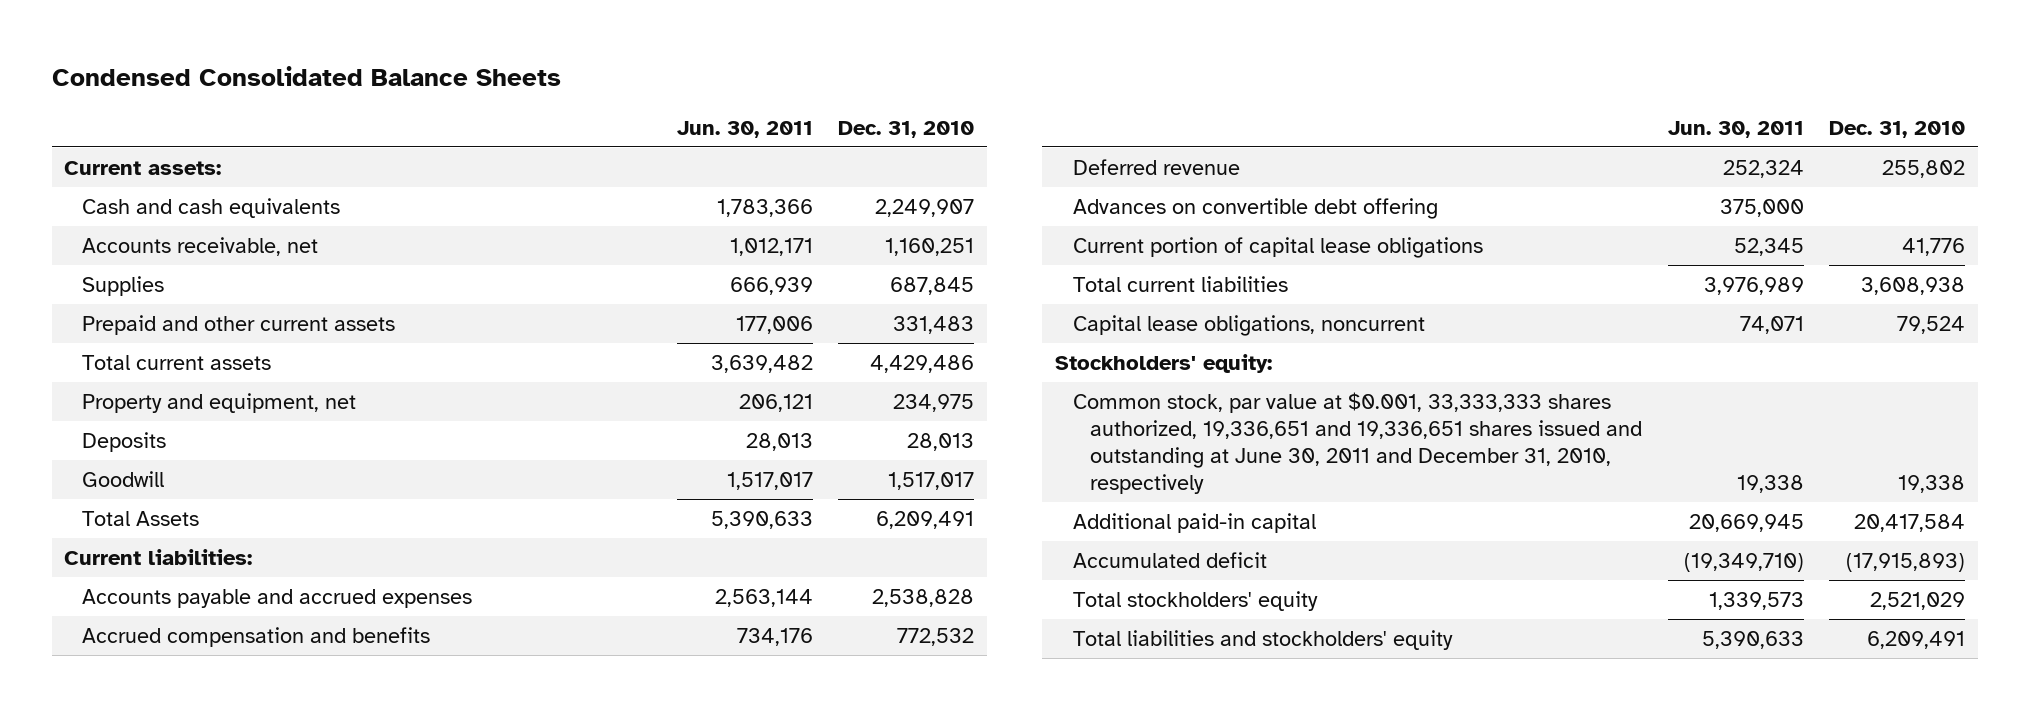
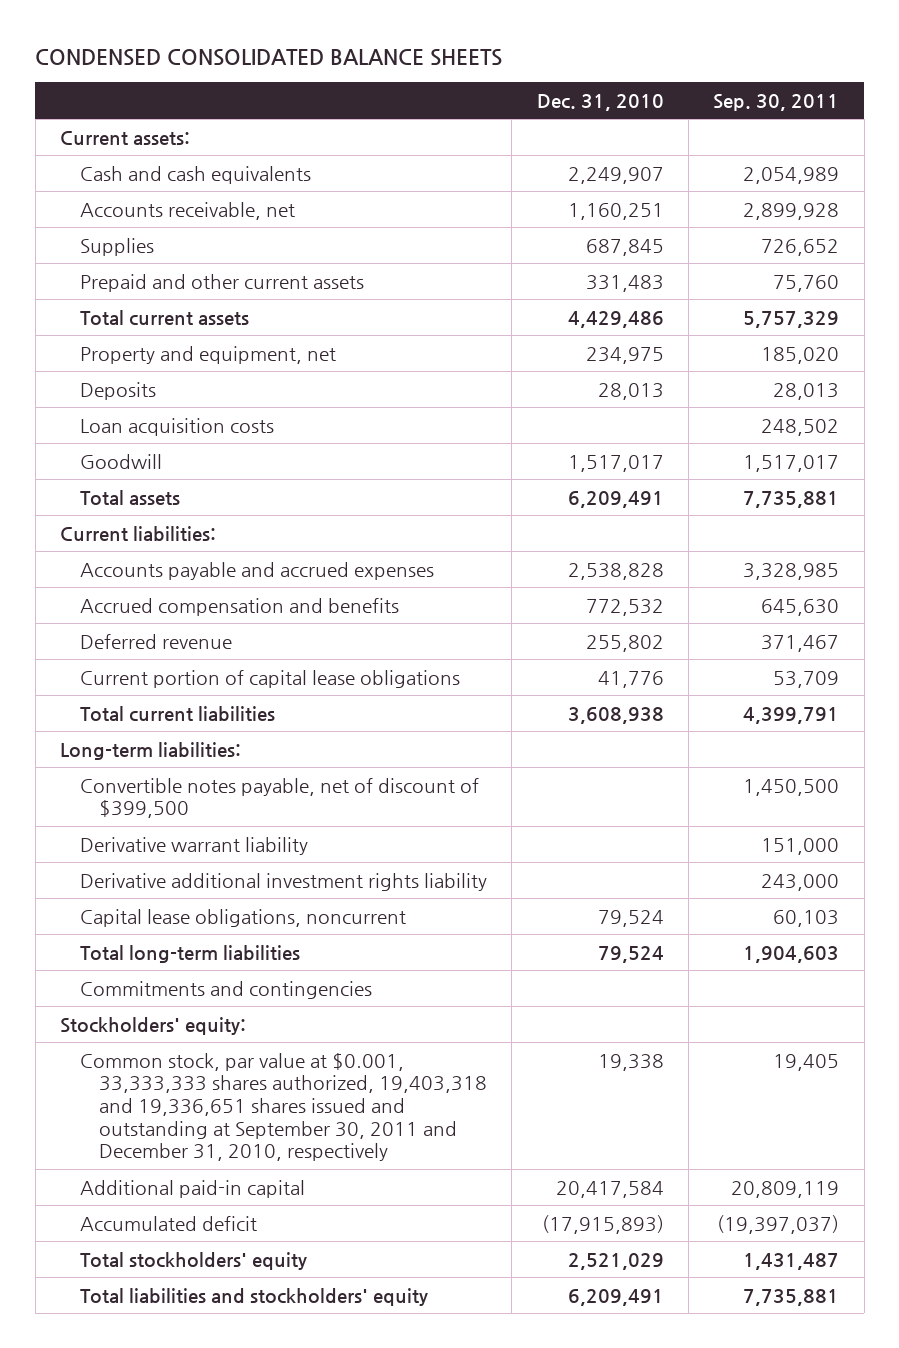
[51,65,561,86] Condensed Consolidated Balance Sheets -> [35,48,503,66] CONDENSED CONSOLIDATED BALANCE SHEETS
[677,120,814,138] Jun. 30, 2011 -> none
none -> [713,93,840,111] Sep. 30, 2011
none -> [79,417,274,436] Loan acquisition costs
[81,510,199,526] Total Assets -> [79,489,180,505] Total assets
[1072,197,1438,219] Advances on convertible debt offering -> none
none -> [60,741,242,760] Long-term liabilities:
none -> [79,777,479,819] Convertible notes payable, net of discount of $399,500
none -> [79,836,308,855] Derivative warrant liability
none -> [79,872,487,891] Derivative additional investment rights liability
none -> [79,944,300,963] Total long-term liabilities
none -> [79,980,372,999] Commitments and contingencies
[1072,391,1643,495] Common stock, par value at $0.001, 33,333,333 shares authorized, 19,336,651 and 19,336,651 shares issued and outstanding at June 30, 2011 and December 31, 2010, respectively -> [79,1052,487,1162] Common stock, par value at $0.001, 33,333,333 shares authorized, 19,403,318 and 19,336,651 shares issued and outstanding at September 30, 2011 and December 31, 2010, respectively

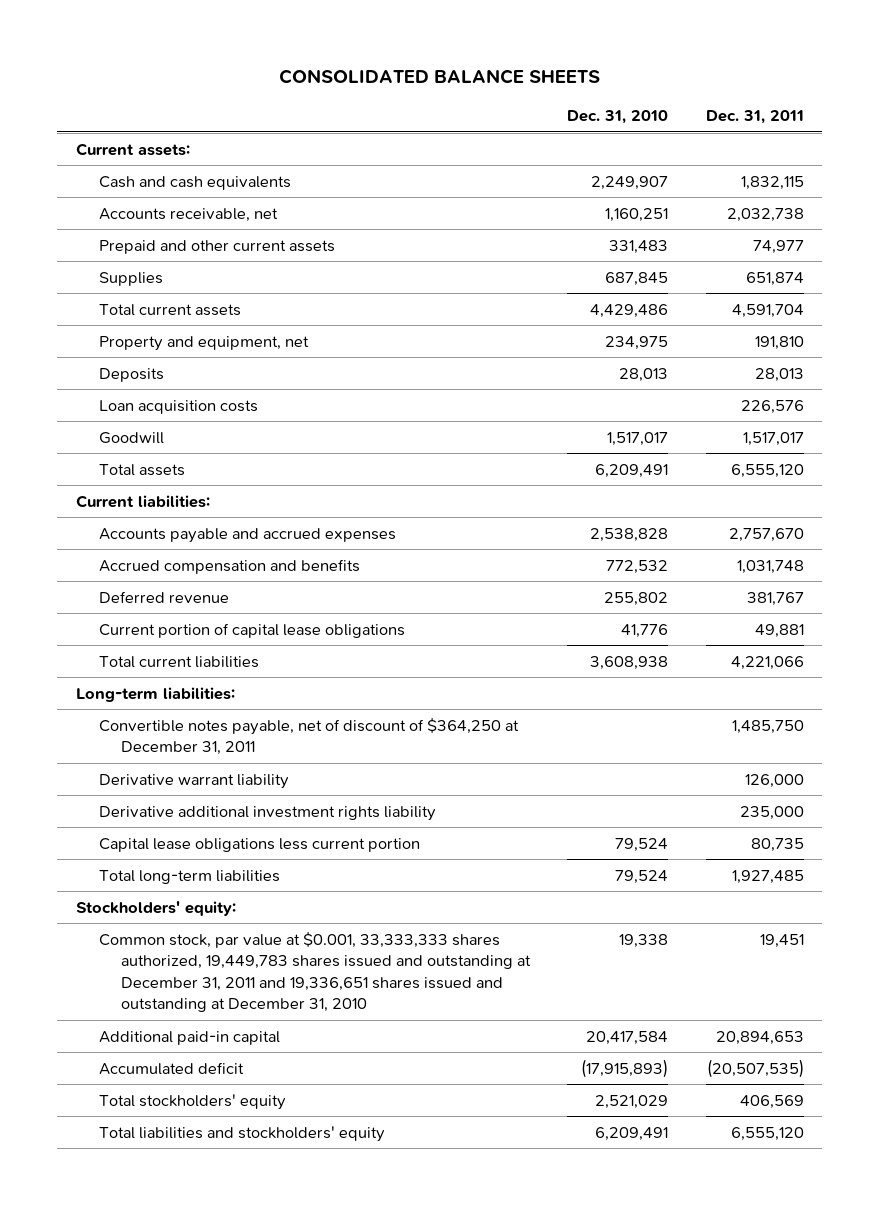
[35,48,503,66] CONDENSED CONSOLIDATED BALANCE SHEETS -> [278,69,600,85] CONSOLIDATED BALANCE SHEETS
[713,93,840,111] Sep. 30, 2011 -> none
none -> [705,110,804,125] Dec. 31, 2011
[79,237,154,256] Supplies -> [98,271,163,286] Supplies
[79,777,479,819] Convertible notes payable, net of discount of $399,500 -> [98,717,519,756] Convertible notes payable, net of discount of $364,250 at December 31, 2011
[79,908,406,927] Capital lease obligations, noncurrent -> [98,837,420,852] Capital lease obligations less current portion
[79,980,372,999] Commitments and contingencies -> none
[79,1052,487,1162] Common stock, par value at $0.001, 33,333,333 shares authorized, 19,403,318 and 19,336,651 shares issued and outstanding at September 30, 2011 and December 31, 2010, respectively -> [98,931,532,1013] Common stock, par value at $0.001, 33,333,333 shares authorized, 19,449,783 shares issued and outstanding at December 31, 2011 and 19,336,651 shares issued and outstanding at December 31, 2010

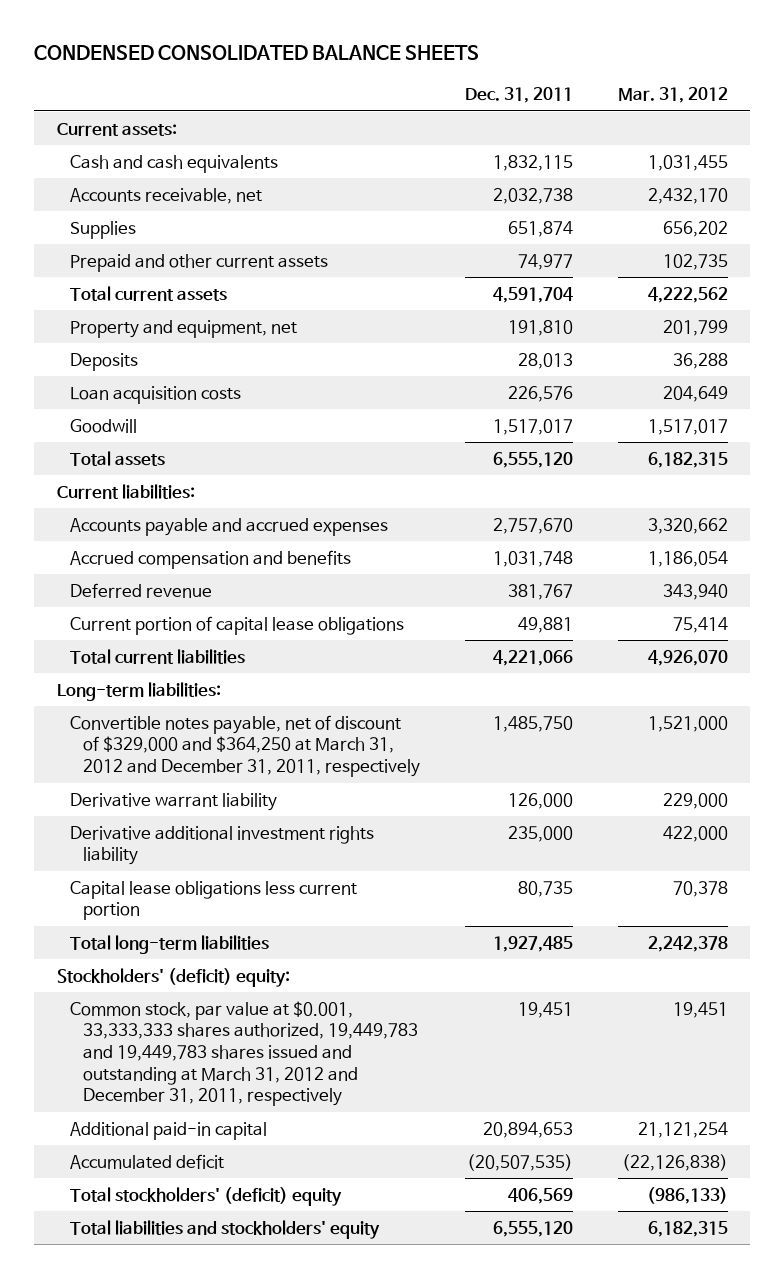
[278,69,600,85] CONSOLIDATED BALANCE SHEETS -> [34,45,480,61] CONDENSED CONSOLIDATED BALANCE SHEETS
[567,110,669,125] Dec. 31, 2010 -> none
none -> [617,87,728,104] Mar. 31, 2012
[98,239,335,254] Prepaid and other current assets -> [69,253,328,272] Prepaid and other current assets
[98,717,519,756] Convertible notes payable, net of discount of $364,250 at December 31, 2011 -> [69,714,421,777] Convertible notes payable, net of discount of $329,000 and $364,250 at March 31, 2012 and December 31, 2011, respectively
[75,900,236,916] Stockholders' equity: -> [56,967,290,987] Stockholders' (deficit) equity:
[98,931,532,1013] Common stock, par value at $0.001, 33,333,333 shares authorized, 19,449,783 shares issued and outstanding at December 31, 2011 and 19,336,651 shares issued and outstanding at December 31, 2010 -> [69,1000,419,1107] Common stock, par value at $0.001, 33,333,333 shares authorized, 19,449,783 and 19,449,783 shares issued and outstanding at March 31, 2012 and December 31, 2011, respectively
[98,1093,286,1110] Total stockholders' equity -> [69,1186,342,1206] Total stockholders' (deficit) equity

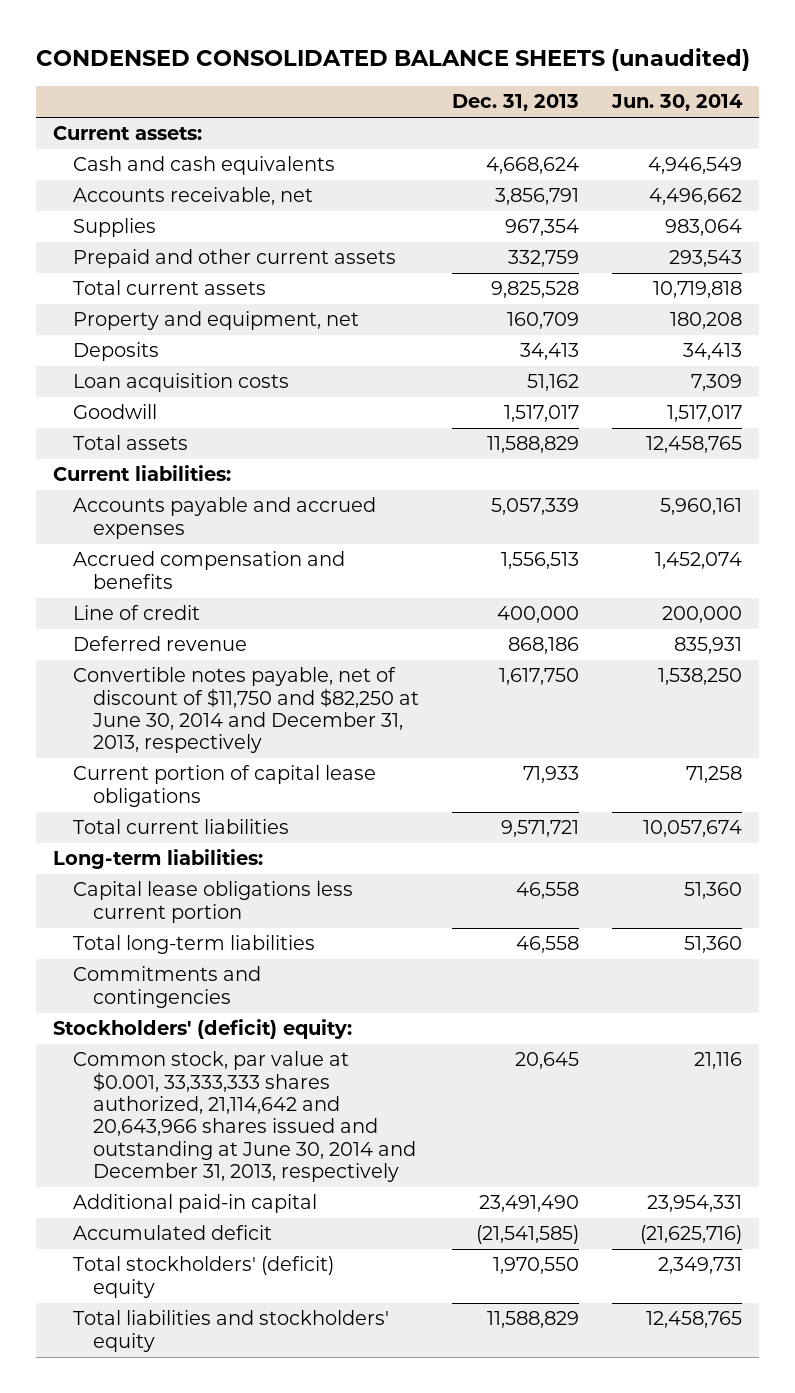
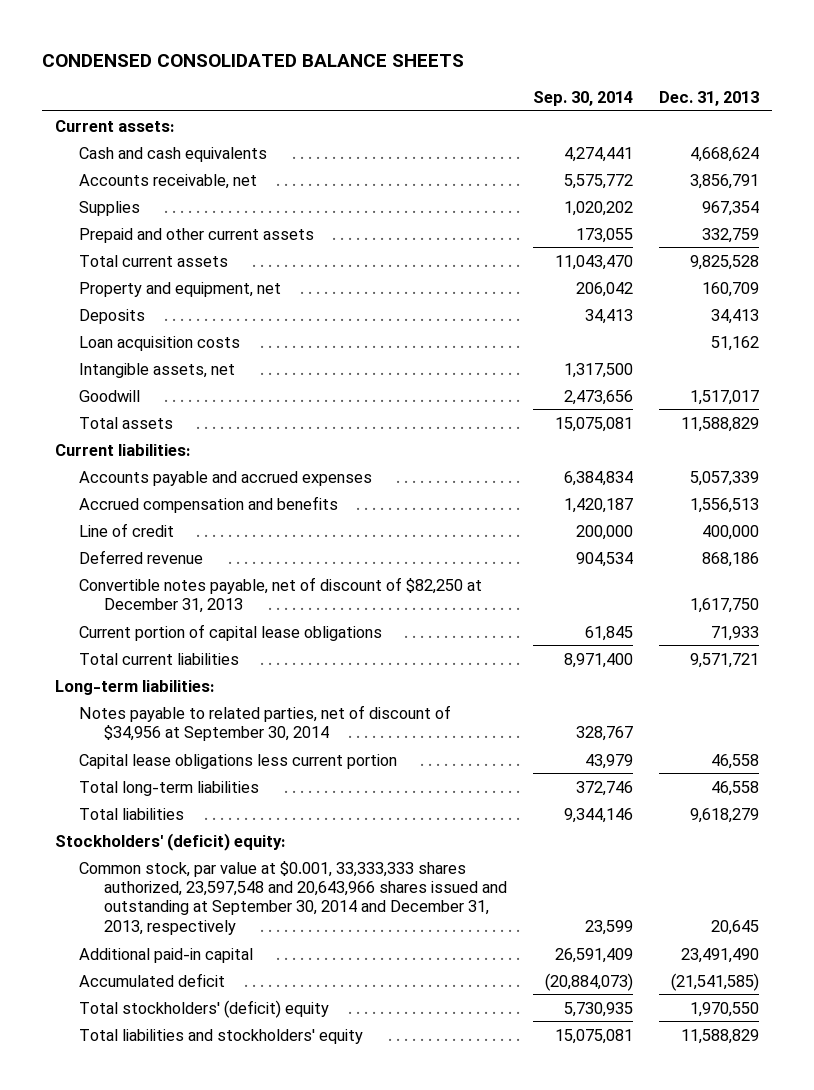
[36,48,751,72] CONDENSED CONSOLIDATED BALANCE SHEETS (unaudited) -> [41,54,464,68] CONDENSED CONSOLIDATED BALANCE SHEETS
[611,94,744,112] Jun. 30, 2014 -> none
none -> [532,91,633,107] Sep. 30, 2014
none -> [79,362,236,378] Intangible assets, net
[73,667,420,754] Convertible notes payable, net of discount of $11,750 and $82,250 at June 30, 2014 and December 31, 2013, respectively -> [79,576,483,613] Convertible notes payable, net of discount of $82,250 at December 31, 2013
none -> [79,704,452,741] Notes payable to related parties, net of discount of $34,956 at September 30, 2014
[73,966,262,1008] Commitments and contingencies -> none
none -> [79,807,185,820] Total liabilities
[73,1051,417,1182] Common stock, par value at $0.001, 33,333,333 shares authorized, 21,114,642 and 20,643,966 shares issued and outstanding at June 30, 2014 and December 31, 2013, respectively -> [79,860,507,935] Common stock, par value at $0.001, 33,333,333 shares authorized, 23,597,548 and 20,643,966 shares issued and outstanding at September 30, 2014 and December 31, 2013, respectively

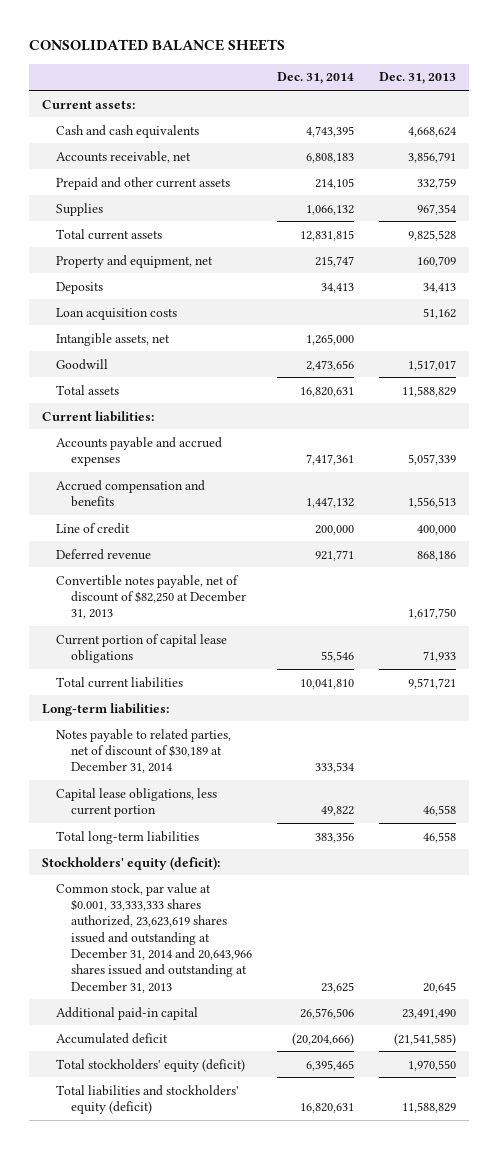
[41,54,464,68] CONDENSED CONSOLIDATED BALANCE SHEETS -> [28,39,285,52] CONSOLIDATED BALANCE SHEETS
[532,91,633,107] Sep. 30, 2014 -> none
none -> [277,72,355,85] Dec. 31, 2014
[79,200,141,216] Supplies -> [56,202,104,216] Supplies
[79,704,452,741] Notes payable to related parties, net of discount of $34,956 at September 30, 2014 -> [56,728,232,774] Notes payable to related parties, net of discount of $30,189 at December 31, 2014
[79,753,398,769] Capital lease obligations less current portion -> [56,787,218,817] Capital lease obligations, less current portion
[79,807,185,820] Total liabilities -> none
[54,832,285,851] Stockholders' (deficit) equity: -> [41,856,220,870] Stockholders' equity (deficit):
[79,860,507,935] Common stock, par value at $0.001, 33,333,333 shares authorized, 23,597,548 and 20,643,966 shares issued and outstanding at September 30, 2014 and December 31, 2013, respectively -> [56,882,253,993] Common stock, par value at $0.001, 33,333,333 shares authorized, 23,623,619 shares issued and outstanding at December 31, 2014 and 20,643,966 shares issued and outstanding at December 31, 2013
[79,999,330,1018] Total stockholders' (deficit) equity -> [56,1058,246,1072] Total stockholders' equity (deficit)
[79,1028,364,1044] Total liabilities and stockholders' equity -> [56,1084,240,1114] Total liabilities and stockholders' equity (deficit)

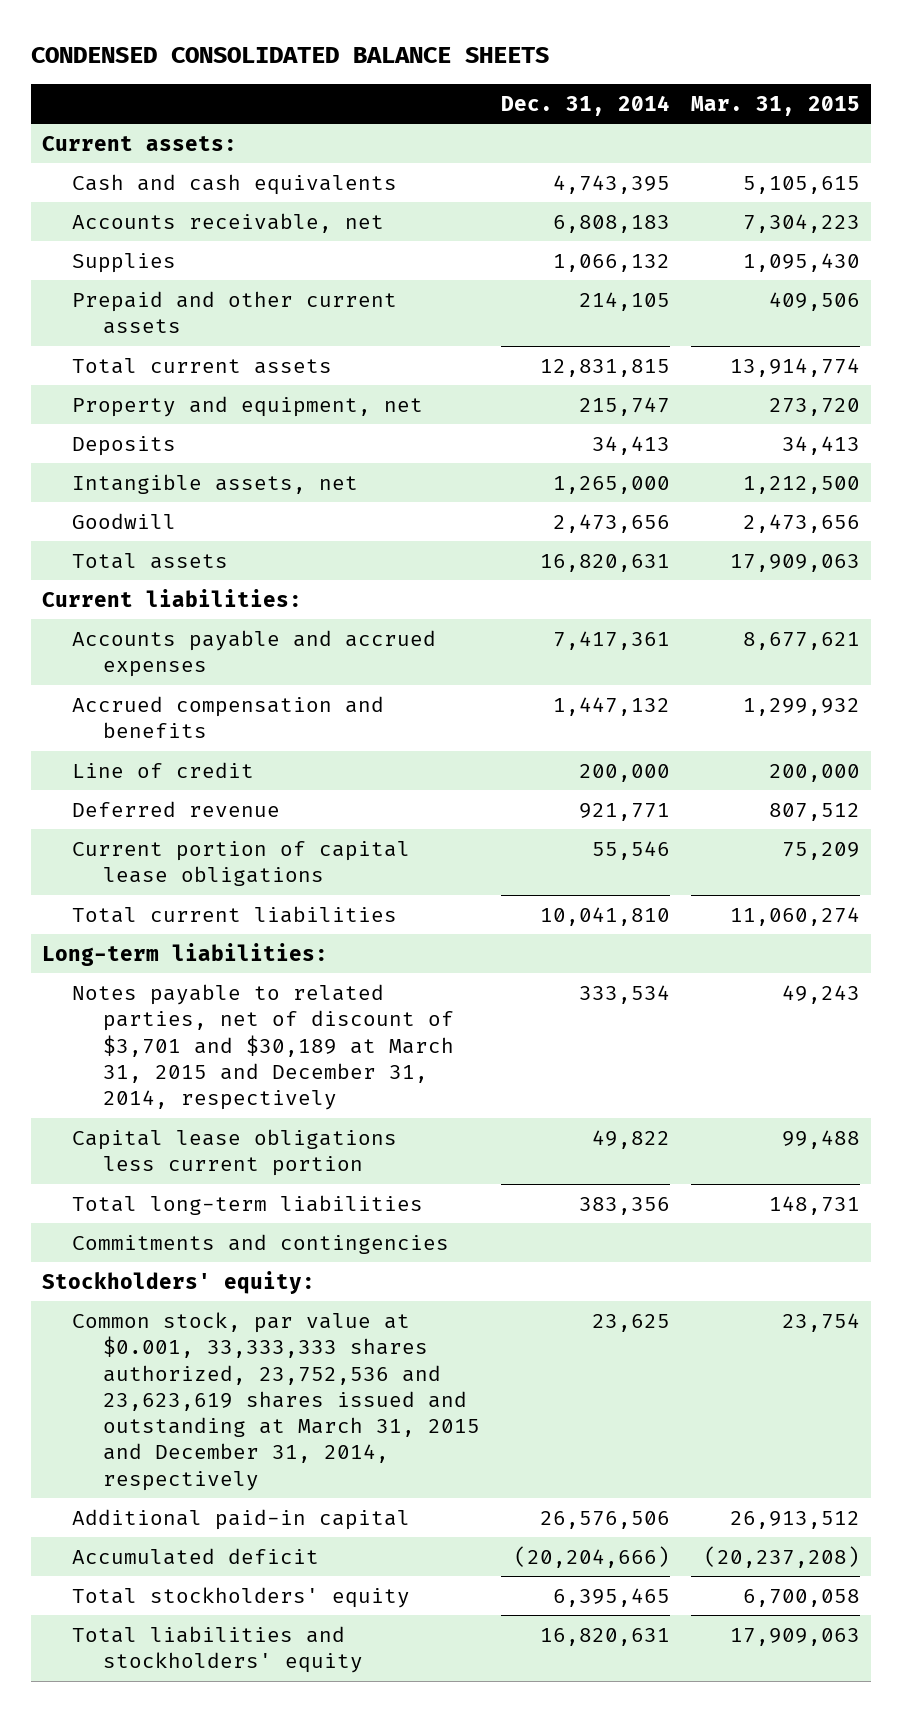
[28,39,285,52] CONSOLIDATED BALANCE SHEETS -> [31,47,550,64] CONDENSED CONSOLIDATED BALANCE SHEETS
[379,72,457,85] Dec. 31, 2013 -> none
none -> [691,95,861,116] Mar. 31, 2015
[56,176,231,190] Prepaid and other current assets -> [72,290,398,335] Prepaid and other current assets
[56,307,178,320] Loan acquisition costs -> none
[56,574,247,620] Convertible notes payable, net of discount of $82,250 at December 31, 2013 -> none
[56,728,232,774] Notes payable to related parties, net of discount of $30,189 at December 31, 2014 -> [72,983,454,1111] Notes payable to related parties, net of discount of $3,701 and $30,189 at March 31, 2015 and December 31, 2014, respectively
[56,787,218,817] Capital lease obligations, less current portion -> [72,1128,398,1177] Capital lease obligations less current portion
none -> [72,1233,450,1254] Commitments and contingencies
[41,856,220,870] Stockholders' equity (deficit): -> [41,1270,315,1294] Stockholders' equity:
[56,882,253,993] Common stock, par value at $0.001, 33,333,333 shares authorized, 23,623,619 shares issued and outstanding at December 31, 2014 and 20,643,966 shares issued and outstanding at December 31, 2013 -> [72,1311,480,1491] Common stock, par value at $0.001, 33,333,333 shares authorized, 23,752,536 and 23,623,619 shares issued and outstanding at March 31, 2015 and December 31, 2014, respectively
[56,1058,246,1072] Total stockholders' equity (deficit) -> [72,1586,411,1608] Total stockholders' equity
[56,1084,240,1114] Total liabilities and stockholders' equity (deficit) -> [72,1625,363,1674] Total liabilities and stockholders' equity

